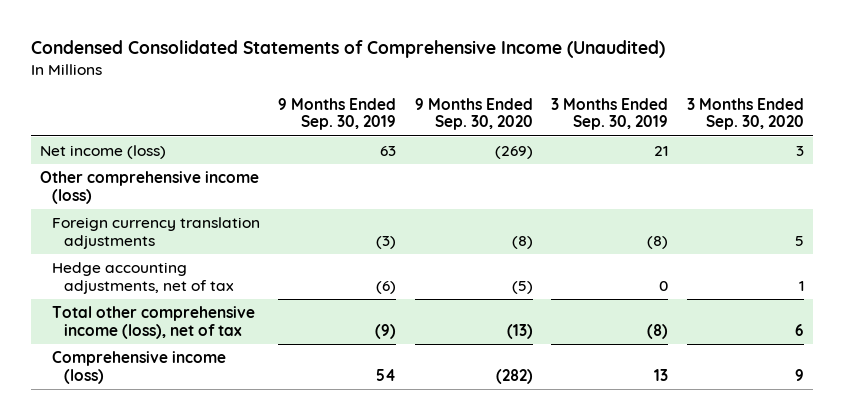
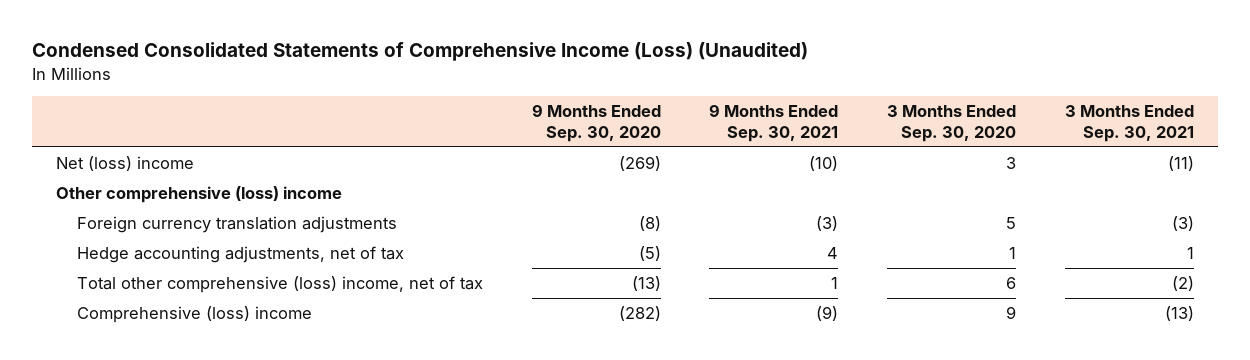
[30,40,665,59] Condensed Consolidated Statements of Comprehensive Income (Unaudited) -> [31,42,808,62] Condensed Consolidated Statements of Comprehensive Income (Loss) (Unaudited)
[278,97,397,131] 9 Months Ended Sep. 30, 2019 -> none
[551,97,669,131] 3 Months Ended Sep. 30, 2019 -> none
none -> [709,103,839,143] 9 Months Ended Sep. 30, 2021
none -> [1064,104,1194,143] 3 Months Ended Sep. 30, 2021
[39,145,166,160] Net income (loss) -> [56,155,195,171] Net (loss) income
[39,171,259,204] Other comprehensive income (loss) -> [56,185,343,203] Other comprehensive (loss) income
[51,306,255,339] Total other comprehensive income (loss), net of tax -> [76,275,483,293] Total other comprehensive (loss) income, net of tax
[51,351,226,384] Comprehensive income (loss) -> [76,305,312,323] Comprehensive (loss) income

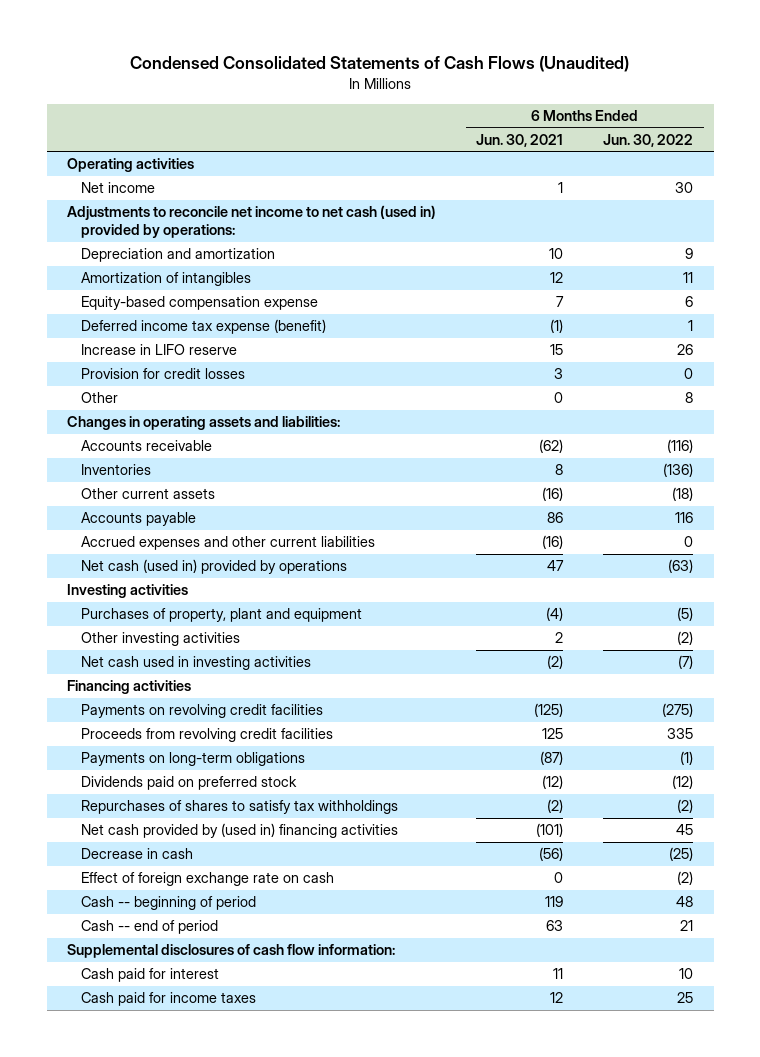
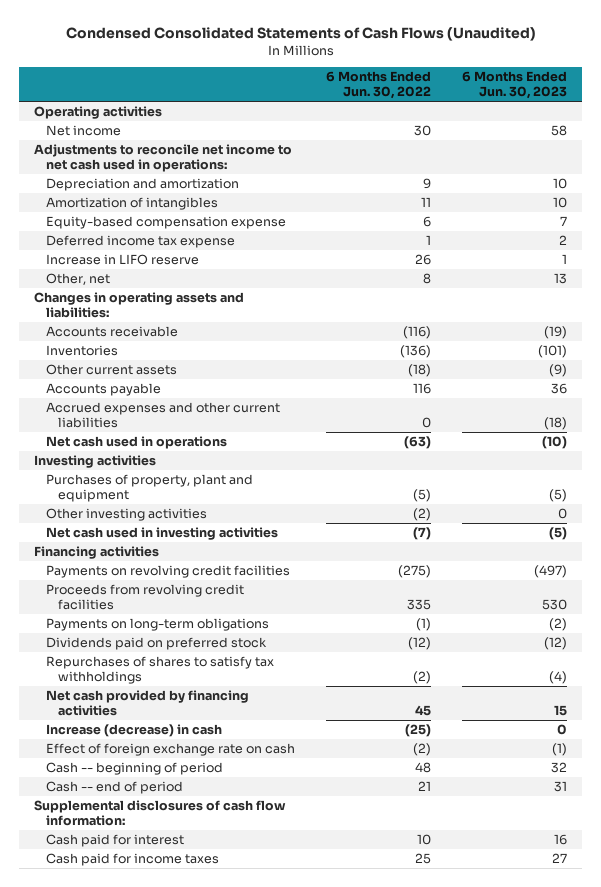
[476,133,564,147] Jun. 30, 2021 -> none
none -> [461,71,567,100] 6 Months Ended Jun. 30, 2023
[66,205,436,239] Adjustments to reconcile net income to net cash (used in) provided by operations: -> [34,144,293,173] Adjustments to reconcile net income to net cash used in operations:
[81,319,327,335] Deferred income tax expense (benefit) -> [46,235,236,249] Deferred income tax expense
[81,368,246,380] Provision for credit losses -> none
[81,392,119,404] Other -> [46,273,111,286] Other, net
[81,559,348,575] Net cash (used in) provided by operations -> [46,436,228,450] Net cash used in operations
[81,823,399,839] Net cash provided by (used in) financing activities -> [46,690,250,717] Net cash provided by financing activities
[81,848,194,860] Decrease in cash -> [46,724,223,738] Increase (decrease) in cash

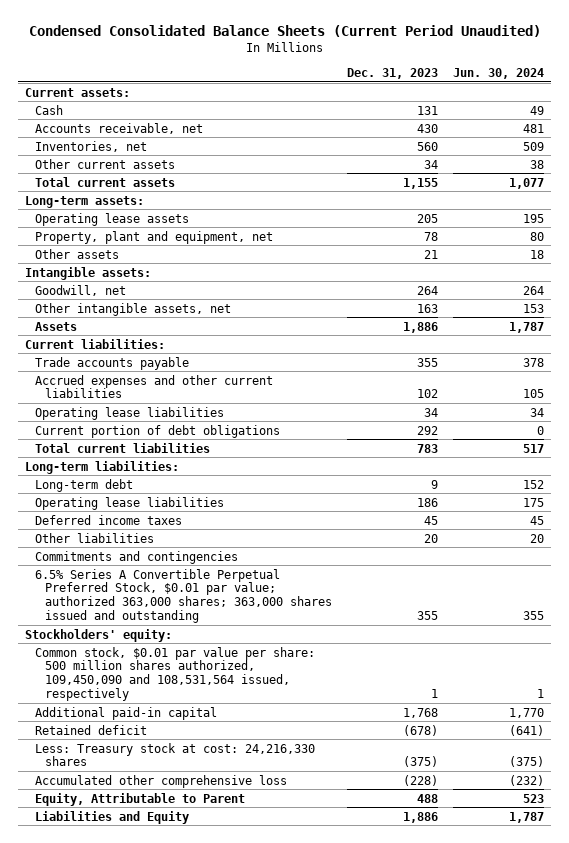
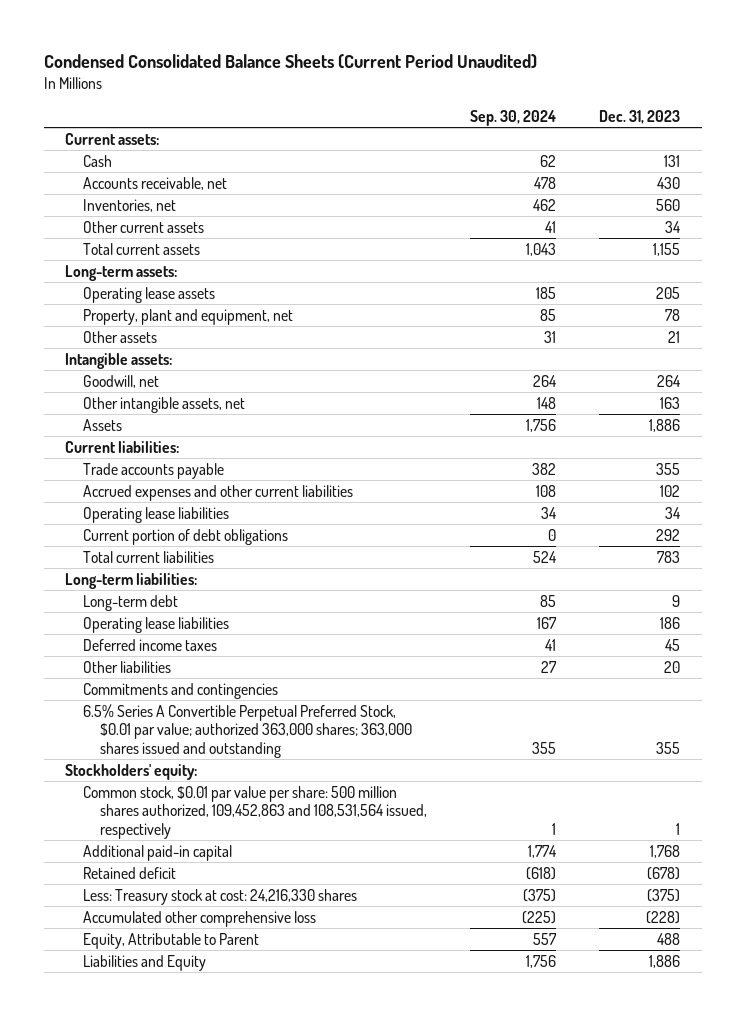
[452,67,544,79] Jun. 30, 2024 -> none
none -> [469,109,556,126] Sep. 30, 2024
[35,646,316,702] Common stock, $0.01 par value per share: 500 million shares authorized, 109,450,090 and 108,531,564 issued, respectively -> [82,785,427,839] Common stock, $0.01 par value per share: 500 million shares authorized, 109,452,863 and 108,531,564 issued, respectively

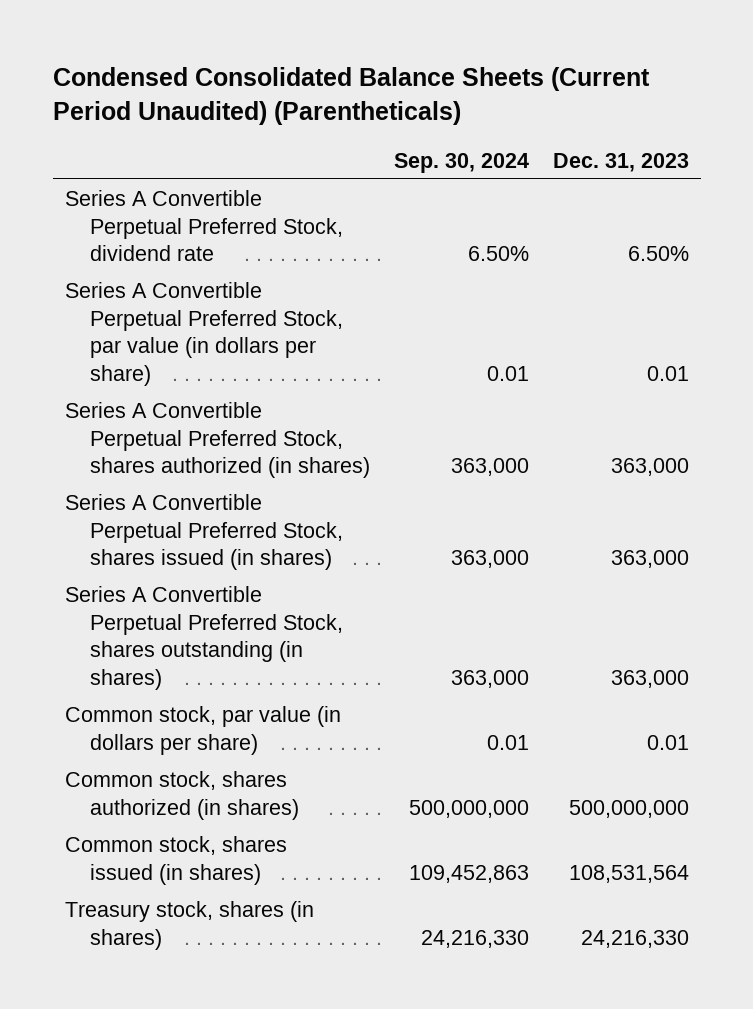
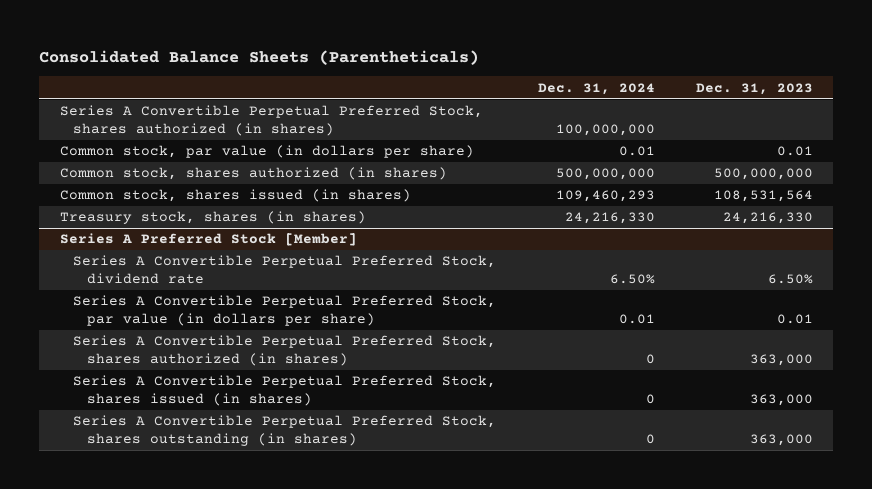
[52,67,650,125] Condensed Consolidated Balance Sheets (Current Period Unaudited) (Parentheticals) -> [39,49,480,65] Consolidated Balance Sheets (Parentheticals)
[393,152,529,173] Sep. 30, 2024 -> none
none -> [537,82,655,95] Dec. 31, 2024
none -> [59,105,483,137] Series A Convertible Perpetual Preferred Stock, shares authorized (in shares)
[64,706,341,755] Common stock, par value (in dollars per share) -> [59,145,474,159] Common stock, par value (in dollars per share)
[64,771,299,820] Common stock, shares authorized (in shares) -> [59,167,447,181] Common stock, shares authorized (in shares)
[64,836,287,885] Common stock, shares issued (in shares) -> [59,189,411,203] Common stock, shares issued (in shares)
[64,901,314,950] Treasury stock, shares (in shares) -> [59,211,366,225] Treasury stock, shares (in shares)
none -> [59,233,357,247] Series A Preferred Stock [Member]

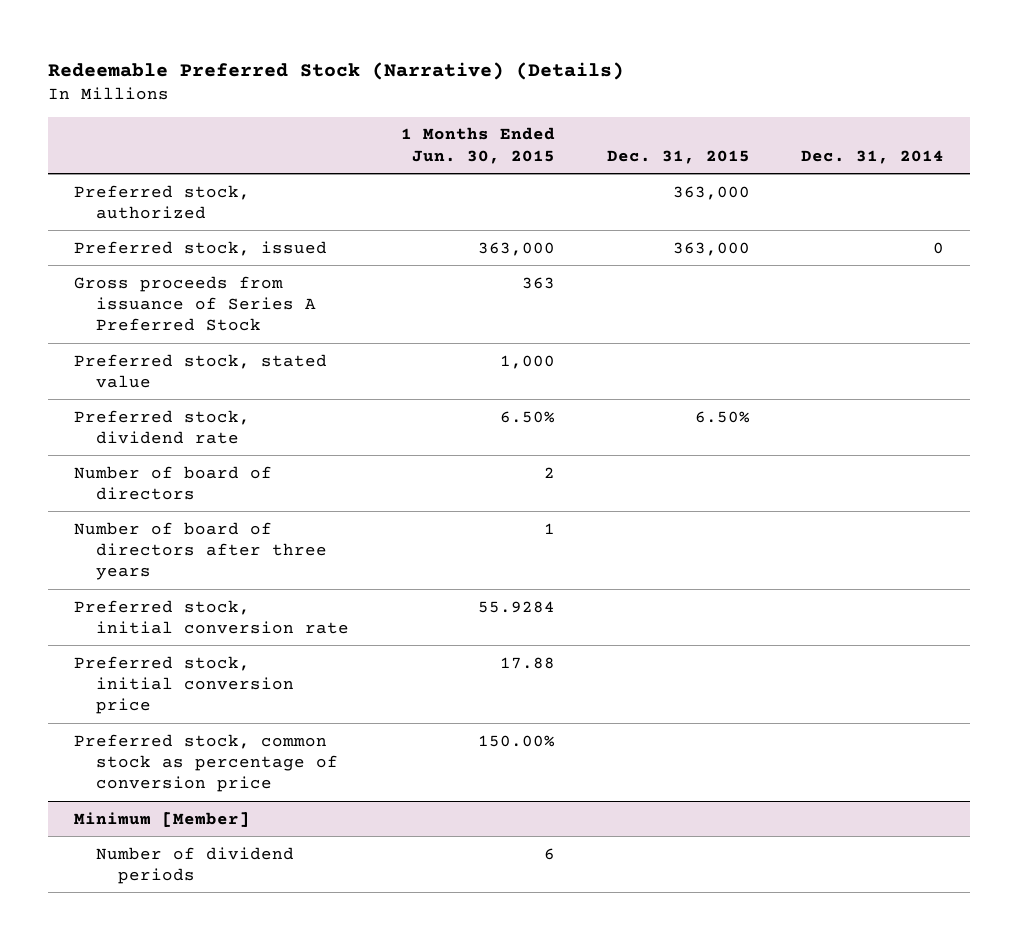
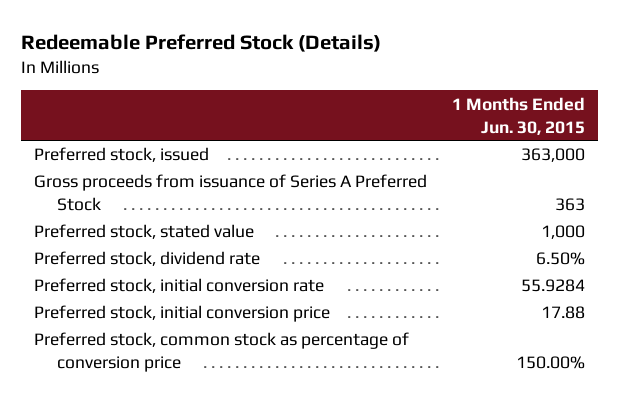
[48,61,625,80] Redeemable Preferred Stock (Narrative) (Details) -> [21,33,382,52] Redeemable Preferred Stock (Details)
[606,149,750,164] Dec. 31, 2015 -> none
[801,149,945,164] Dec. 31, 2014 -> none
[74,184,251,219] Preferred stock, authorized -> none
[74,465,273,500] Number of board of directors -> none
[74,521,328,581] Number of board of directors after three years -> none
[74,811,251,827] Minimum [Member] -> none
[96,846,295,884] Number of dividend periods -> none

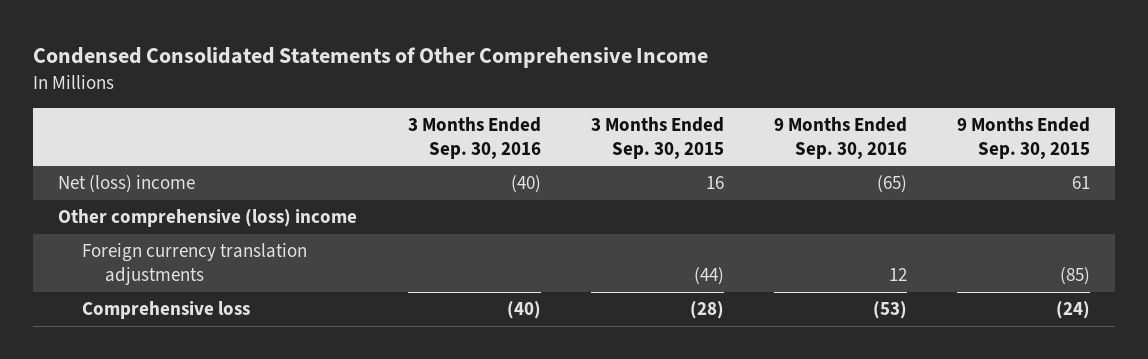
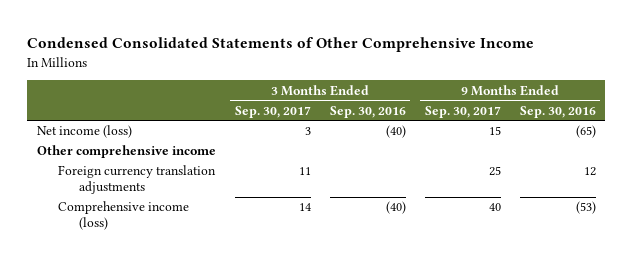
[590,116,724,159] 3 Months Ended Sep. 30, 2015 -> none
[957,116,1091,159] 9 Months Ended Sep. 30, 2015 -> none
none -> [234,105,311,118] Sep. 30, 2017
none -> [424,105,501,118] Sep. 30, 2017
[58,175,196,194] Net (loss) income -> [36,125,132,139] Net income (loss)
[58,209,358,228] Other comprehensive (loss) income -> [36,145,216,159] Other comprehensive income
[81,301,250,320] Comprehensive loss -> [58,201,190,231] Comprehensive income (loss)

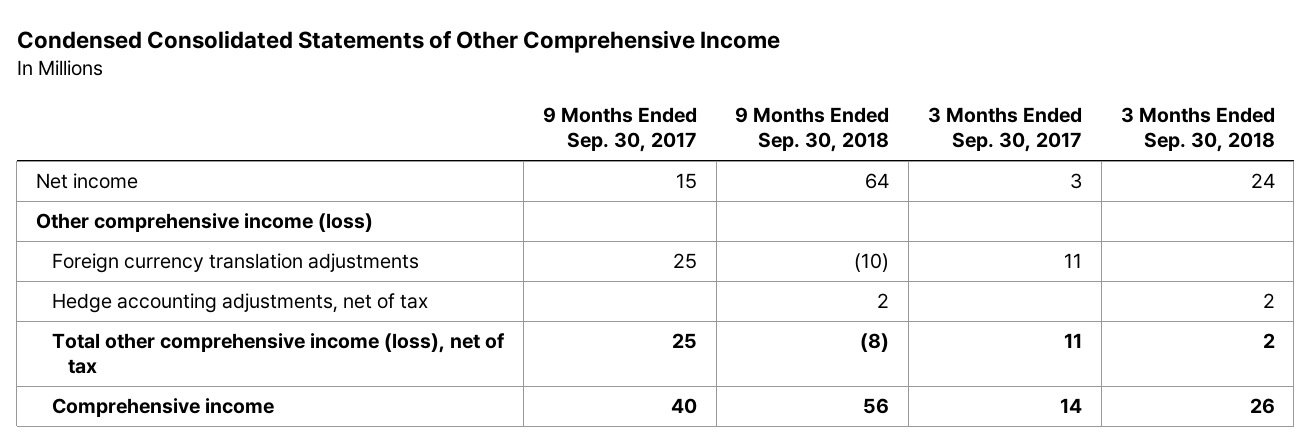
[329,105,406,118] Sep. 30, 2016 -> none
[519,105,596,118] Sep. 30, 2016 -> none
none -> [735,107,890,153] 9 Months Ended Sep. 30, 2018
none -> [1120,107,1275,153] 3 Months Ended Sep. 30, 2018
[36,125,132,139] Net income (loss) -> [35,172,138,189] Net income
[36,145,216,159] Other comprehensive income -> [35,212,373,232] Other comprehensive income (loss)
none -> [52,292,429,313] Hedge accounting adjustments, net of tax
none -> [52,332,505,375] Total other comprehensive income (loss), net of tax
[58,201,190,231] Comprehensive income (loss) -> [52,397,275,417] Comprehensive income

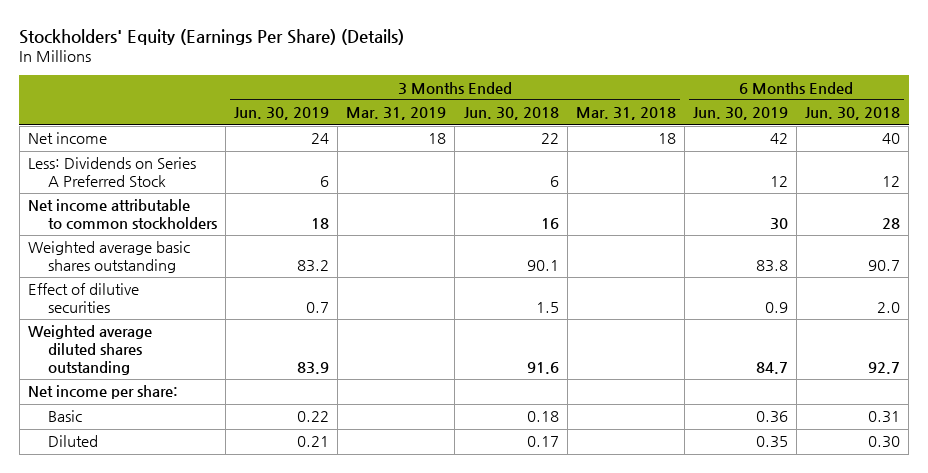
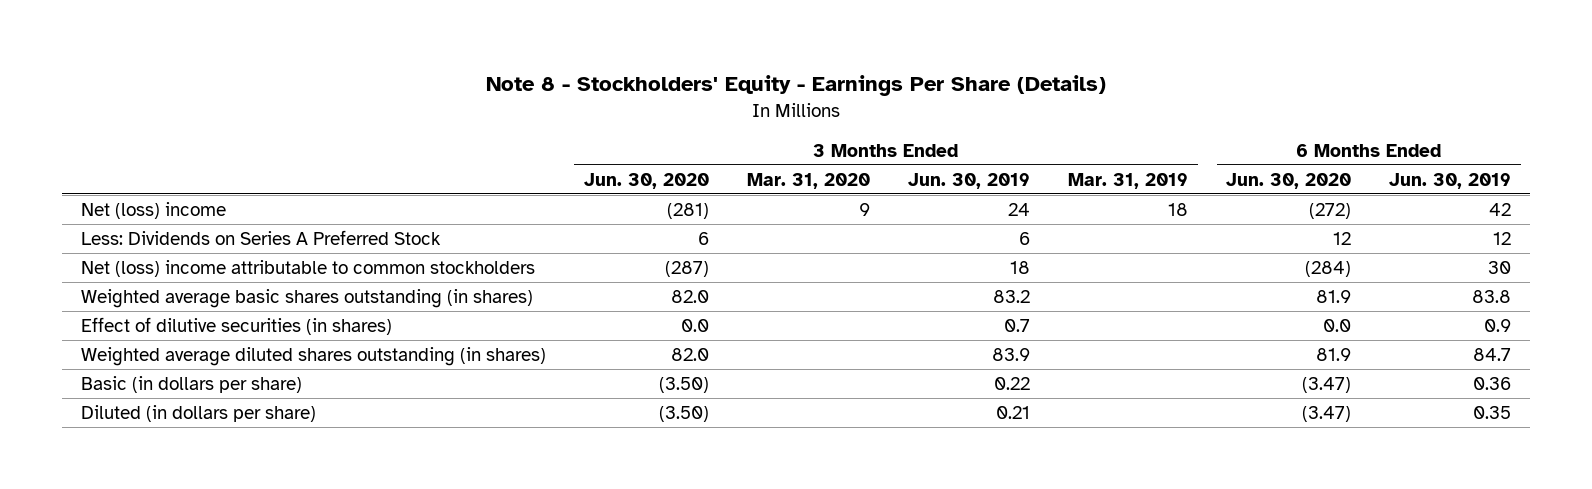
[19,28,405,45] Stockholders' Equity (Earnings Per Share) (Details) -> [486,75,1107,97] Note 8 - Stockholders' Equity - Earnings Per Share (Details)
[463,107,559,121] Jun. 30, 2018 -> none
[575,107,676,121] Mar. 31, 2018 -> none
[805,107,901,121] Jun. 30, 2018 -> none
none -> [583,172,709,189] Jun. 30, 2020
none -> [746,172,870,189] Mar. 31, 2020
none -> [1226,172,1352,189] Jun. 30, 2020
[27,132,107,145] Net income -> [80,201,226,219] Net (loss) income
[27,385,178,400] Net income per share: -> none
[27,199,217,229] Net income attributable to common stockholders -> [80,259,535,277] Net (loss) income attributable to common stockholders
[27,241,190,273] Weighted average basic shares outstanding -> [80,288,533,308] Weighted average basic shares outstanding (in shares)
[27,283,139,313] Effect of dilutive securities -> [80,316,392,335] Effect of dilutive securities (in shares)
[27,325,152,375] Weighted average diluted shares outstanding -> [80,346,546,366] Weighted average diluted shares outstanding (in shares)
[47,410,82,423] Basic -> [80,375,302,393] Basic (in dollars per share)
[47,435,98,448] Diluted -> [80,404,316,422] Diluted (in dollars per share)

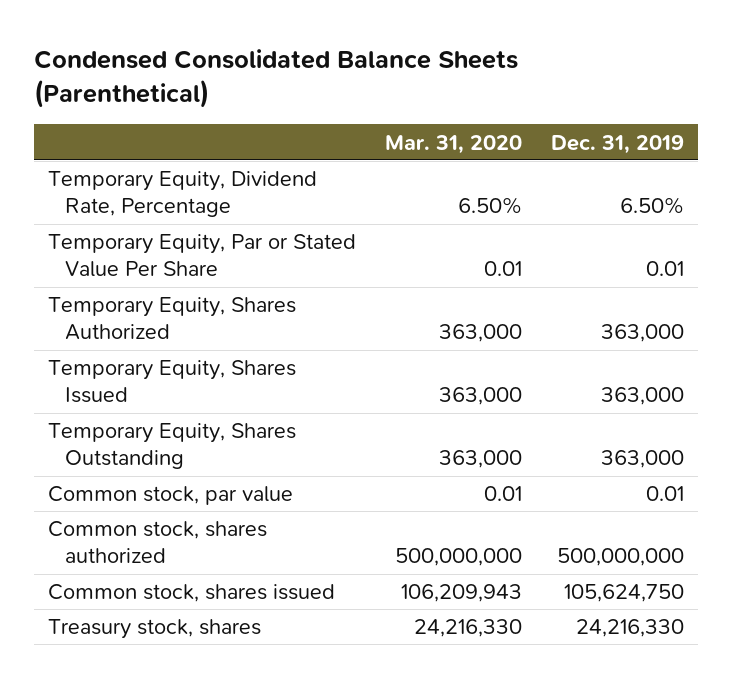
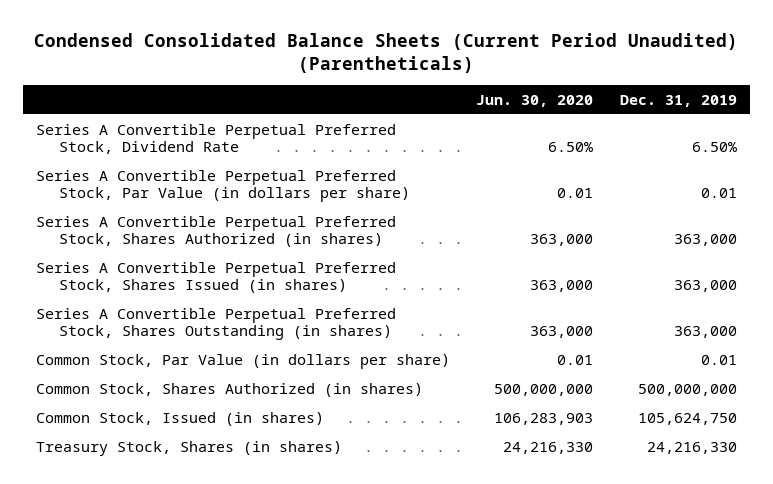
[34,49,519,109] Condensed Consolidated Balance Sheets (Parenthetical) -> [34,32,739,74] Condensed Consolidated Balance Sheets (Current Period Unaudited) (Parentheticals)
[385,134,523,154] Mar. 31, 2020 -> none
none -> [476,95,594,108] Jun. 30, 2020
[48,171,318,218] Temporary Equity, Dividend Rate, Percentage -> [36,123,397,155] Series A Convertible Perpetual Preferred Stock, Dividend Rate
[48,234,357,278] Temporary Equity, Par or Stated Value Per Share -> [36,169,411,203] Series A Convertible Perpetual Preferred Stock, Par Value (in dollars per share)
[48,297,297,341] Temporary Equity, Shares Authorized -> [36,215,397,248] Series A Convertible Perpetual Preferred Stock, Shares Authorized (in shares)
[48,360,297,404] Temporary Equity, Shares Issued -> [36,261,397,294] Series A Convertible Perpetual Preferred Stock, Shares Issued (in shares)
[48,423,297,470] Temporary Equity, Shares Outstanding -> [36,307,397,341] Series A Convertible Perpetual Preferred Stock, Shares Outstanding (in shares)
[48,486,294,506] Common stock, par value -> [36,353,451,369] Common Stock, Par Value (in dollars per share)
[48,521,268,564] Common stock, shares authorized -> [36,382,424,397] Common Stock, Shares Authorized (in shares)
[48,584,336,603] Common stock, shares issued -> [36,411,325,426] Common Stock, Issued (in shares)
[48,619,262,640] Treasury stock, shares -> [36,440,343,456] Treasury Stock, Shares (in shares)

